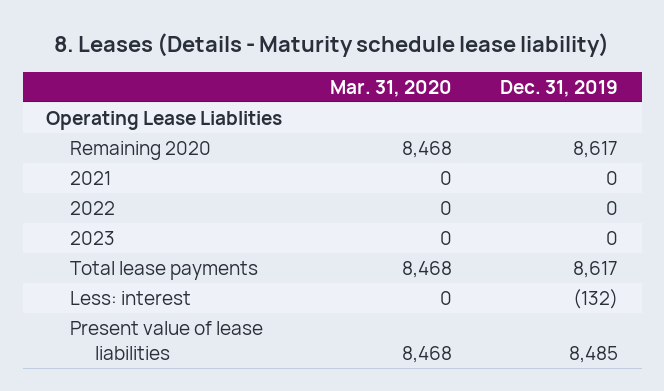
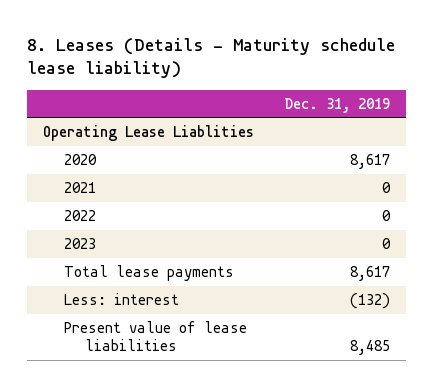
[330,79,453,97] Mar. 31, 2020 -> none
[70,141,212,161] Remaining 2020 -> [63,154,97,166] 2020

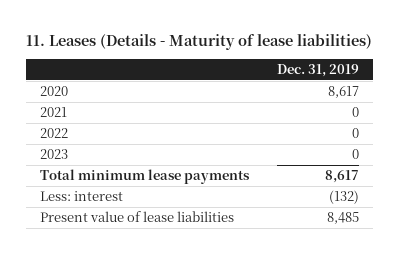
[27,37,396,79] 8. Leases (Details - Maturity schedule lease liability) -> [26,33,373,50] 11. Leases (Details - Maturity of lease liabilities)
[42,125,254,142] Operating Lease Liablities -> none
[63,265,234,282] Total lease payments -> [40,169,251,185] Total minimum lease payments

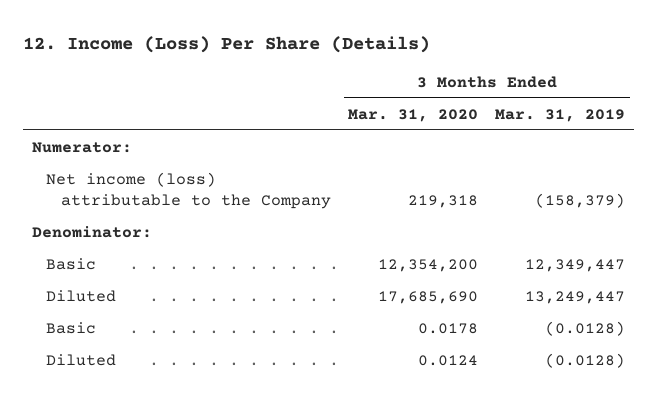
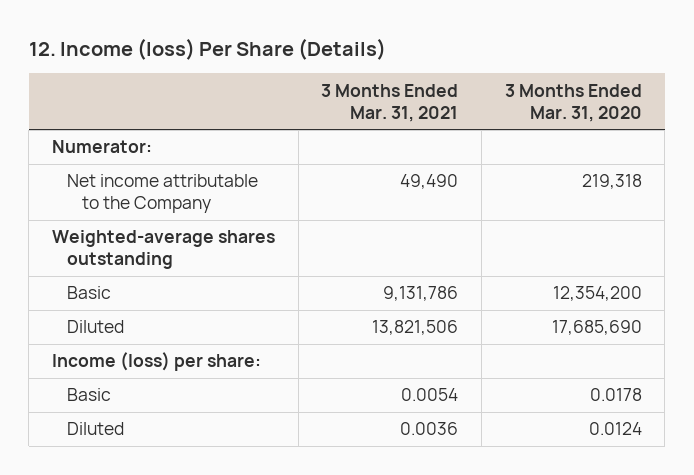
[23,36,431,54] 12. Income (Loss) Per Share (Details) -> [28,37,386,60] 12. Income (loss) Per Share (Details)
[495,108,626,122] Mar. 31, 2019 -> none
none -> [321,83,459,122] 3 Months Ended Mar. 31, 2021
[31,225,152,238] Denominator: -> none
[46,171,331,210] Net income (loss) attributable to the Company -> [67,174,259,214] Net income attributable to the Company
none -> [52,230,276,270] Weighted-average shares outstanding
none -> [52,352,262,372] Income (loss) per share:

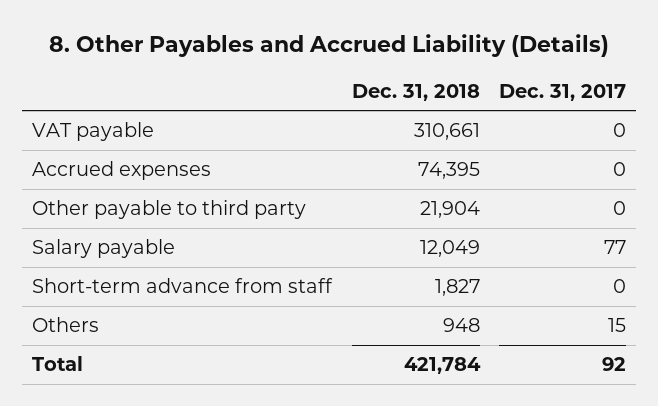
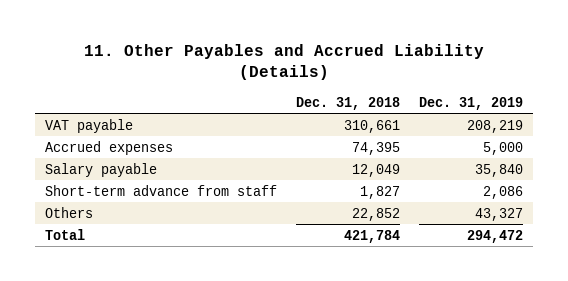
[49,34,610,58] 8. Other Payables and Accrued Liability (Details) -> [84,44,485,81] 11. Other Payables and Accrued Liability (Details)
[499,83,627,101] Dec. 31, 2017 -> none
none -> [419,96,524,110] Dec. 31, 2019
[32,200,307,220] Other payable to third party -> none
[442,318,480,333] 948 -> [352,207,401,221] 22,852

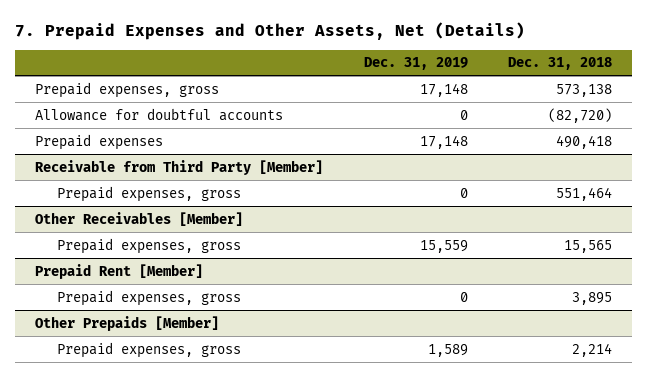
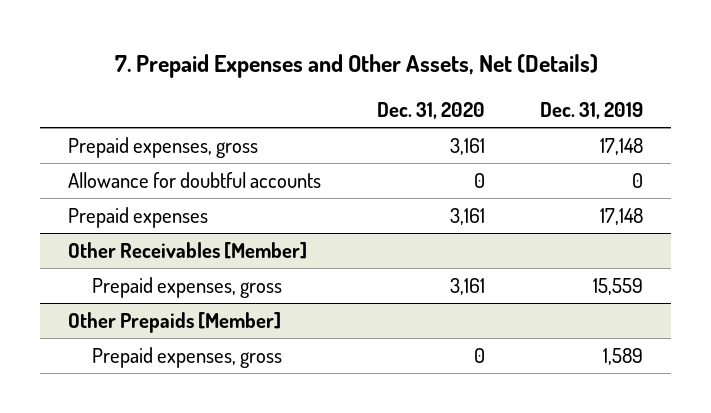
[507,57,612,71] Dec. 31, 2018 -> none
none -> [376,102,485,120] Dec. 31, 2020
[35,159,324,175] Receivable from Third Party [Member] -> none
[56,185,241,202] Prepaid expenses, gross -> none
[35,263,204,279] Prepaid Rent [Member] -> none
[56,289,241,306] Prepaid expenses, gross -> none

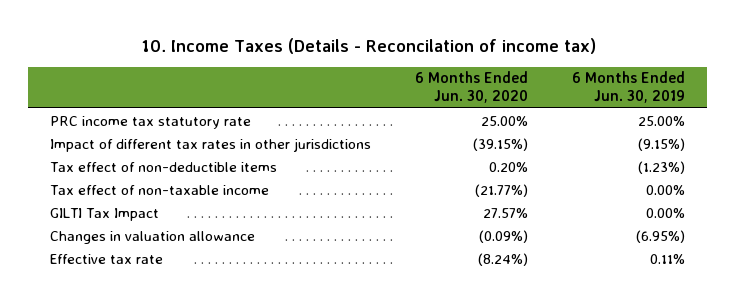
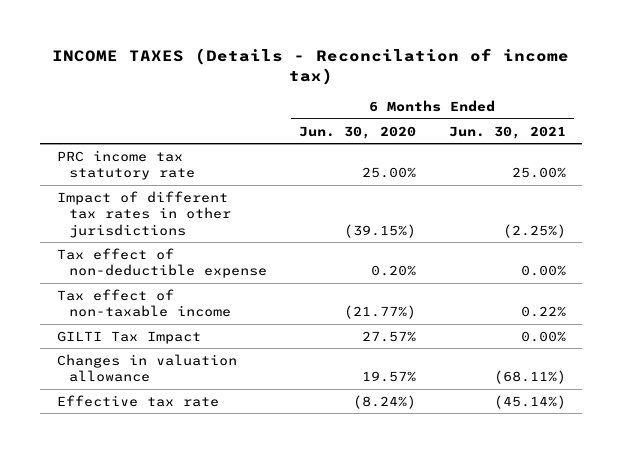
[140,37,596,54] 10. Income Taxes (Details - Reconcilation of income tax) -> [52,47,570,86] INCOME TAXES (Details - Reconcilation of income tax)
[571,71,685,104] 6 Months Ended Jun. 30, 2019 -> none
none -> [448,125,566,139] Jun. 30, 2021
[50,161,278,172] Tax effect of non-deductible items -> [56,247,267,279] Tax effect of non-deductible expense
[479,229,529,243] (0.09%) -> [362,371,417,383] 19.57%

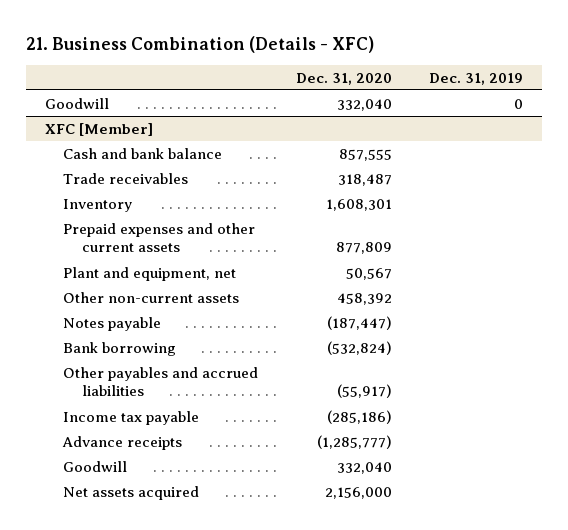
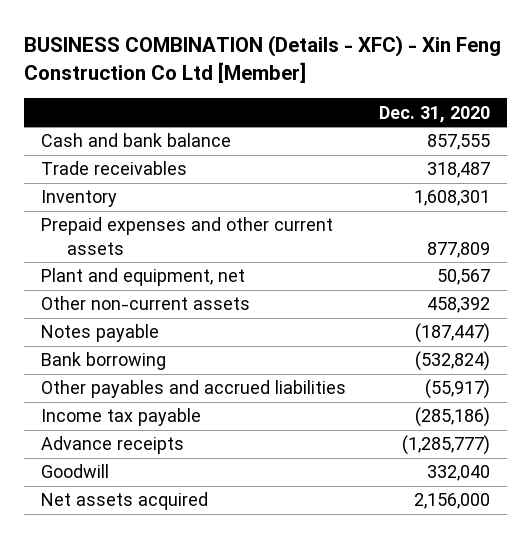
[26,35,375,53] 21. Business Combination (Details - XFC) -> [24,35,502,84] BUSINESS COMBINATION (Details - XFC) - Xin Feng Construction Co Ltd [Member]
[429,72,524,85] Dec. 31, 2019 -> none
[44,97,109,109] Goodwill -> none
[44,122,153,136] XFC [Member] -> none

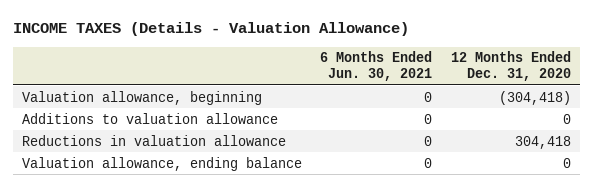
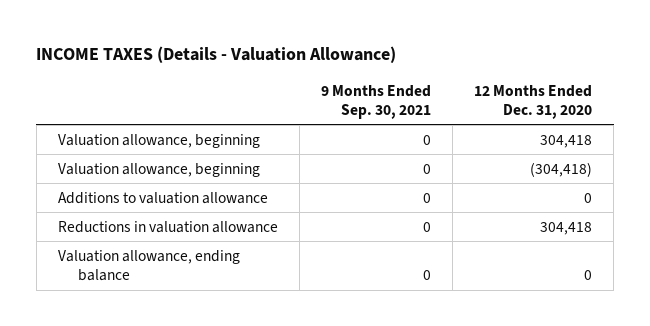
[320,51,433,81] 6 Months Ended Jun. 30, 2021 -> none
none -> [321,84,432,120] 9 Months Ended Sep. 30, 2021
none -> [58,133,261,148] Valuation allowance, beginning

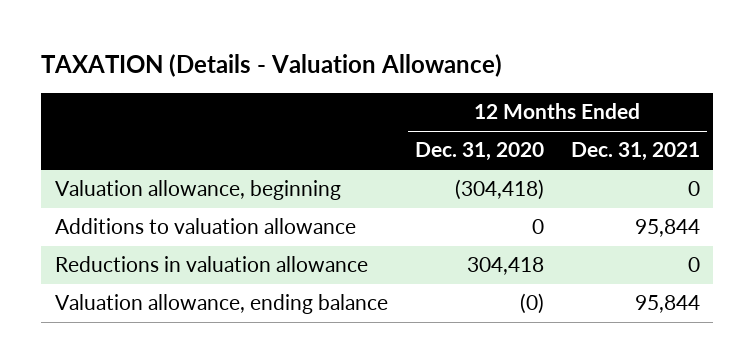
[36,46,397,64] INCOME TAXES (Details - Valuation Allowance) -> [40,53,502,77] TAXATION (Details - Valuation Allowance)
[321,84,432,120] 9 Months Ended Sep. 30, 2021 -> none
none -> [570,142,700,162] Dec. 31, 2021
[58,133,261,148] Valuation allowance, beginning -> none
[584,270,593,281] 0 -> [519,293,544,315] (0)

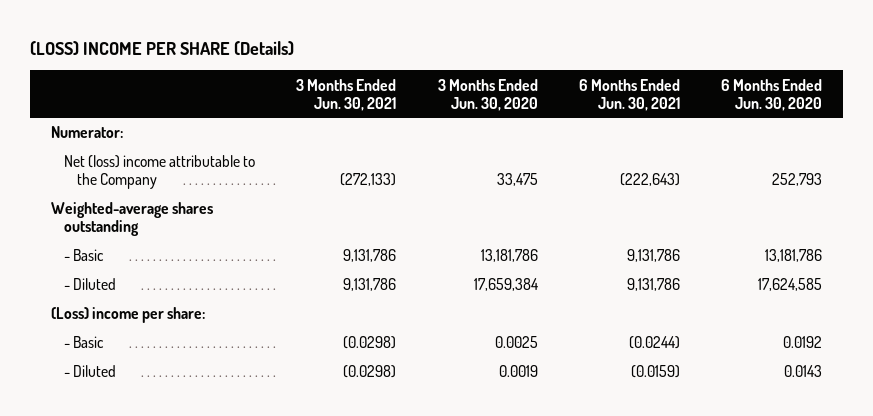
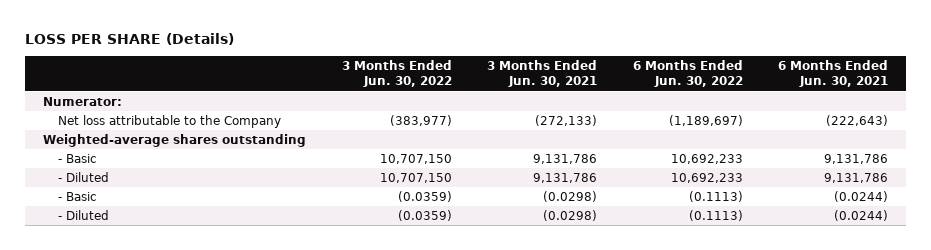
[30,40,295,56] (LOSS) INCOME PER SHARE (Details) -> [25,32,235,45] LOSS PER SHARE (Details)
[437,78,538,111] 3 Months Ended Jun. 30, 2020 -> none
[721,78,823,111] 6 Months Ended Jun. 30, 2020 -> none
none -> [341,60,452,88] 3 Months Ended Jun. 30, 2022
none -> [632,60,743,88] 6 Months Ended Jun. 30, 2022
[63,155,255,190] Net (loss) income attributable to the Company -> [57,115,281,129] Net loss attributable to the Company
[50,307,205,324] (Loss) income per share: -> none
[630,365,680,379] (0.0159) -> [834,210,889,222] (0.0244)

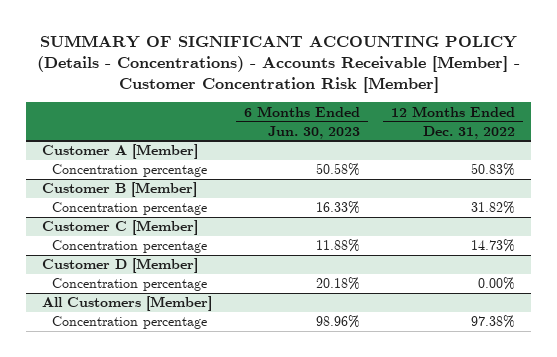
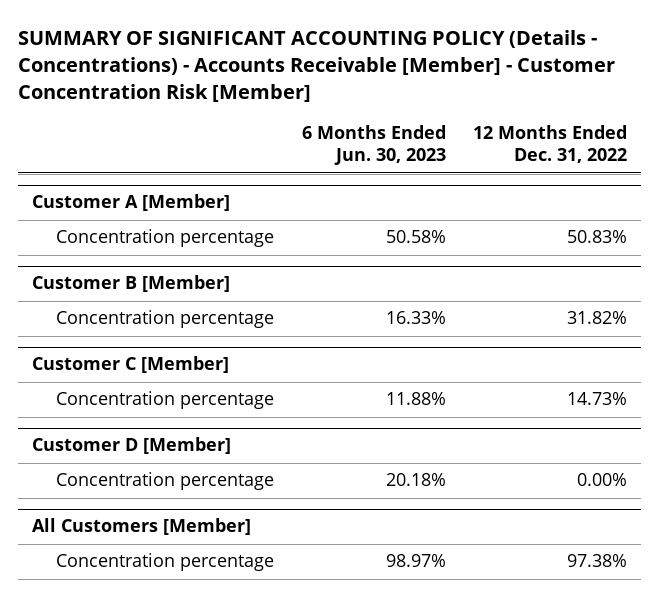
[315,315,360,329] 98.96% -> [385,554,446,568] 98.97%

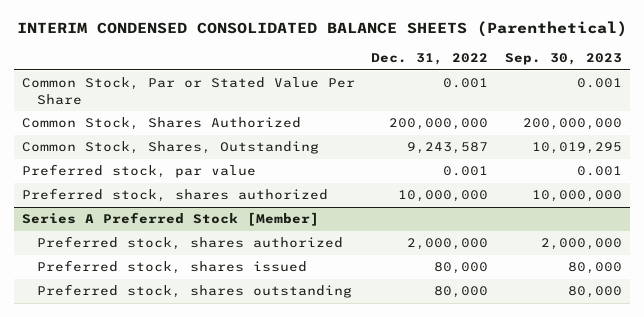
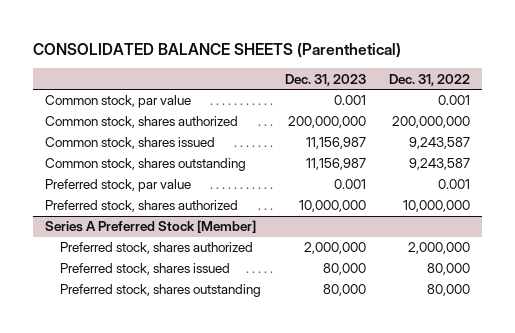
[16,21,627,38] INTERIM CONDENSED CONSOLIDATED BALANCE SHEETS (Parenthetical) -> [33,42,402,58] CONSOLIDATED BALANCE SHEETS (Parenthetical)
[504,53,622,66] Sep. 30, 2023 -> none
none -> [284,73,366,86] Dec. 31, 2023
[21,77,355,105] Common Stock, Par or Stated Value Per Share -> [44,95,191,109] Common stock, par value
[21,117,301,131] Common Stock, Shares Authorized -> [44,116,238,129] Common stock, shares authorized
none -> [44,137,215,150] Common stock, shares issued
[21,141,319,155] Common Stock, Shares, Outstanding -> [44,158,246,172] Common stock, shares outstanding

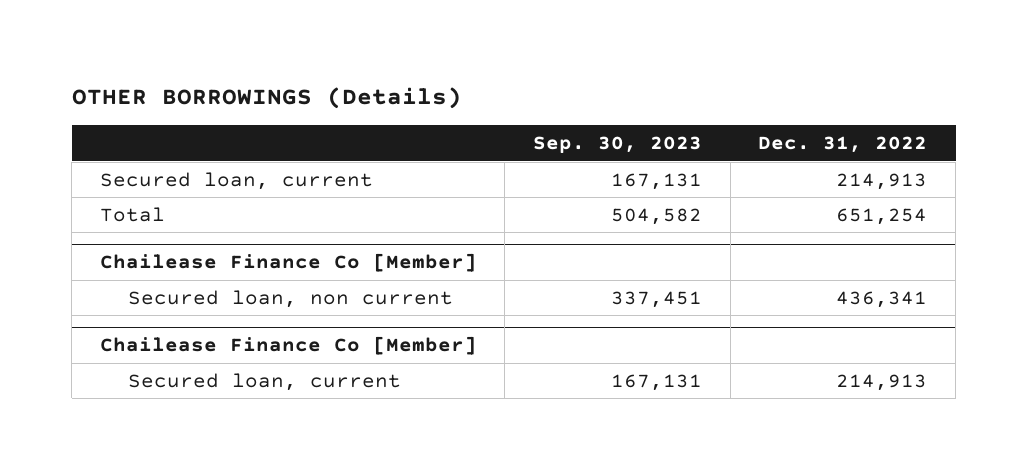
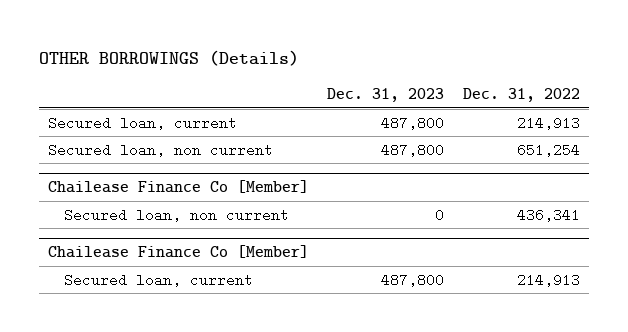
[533,136,703,154] Sep. 30, 2023 -> none
none -> [327,88,445,103] Dec. 31, 2023
[99,206,165,222] Total -> [47,142,273,157] Secured loan, non current

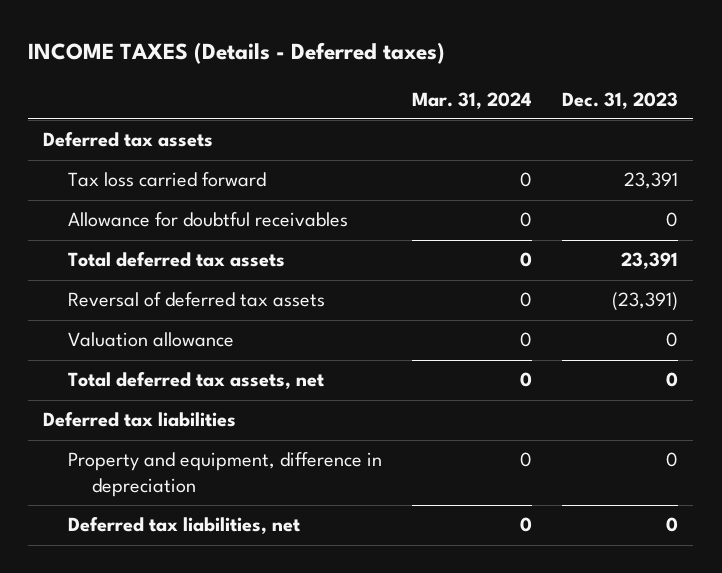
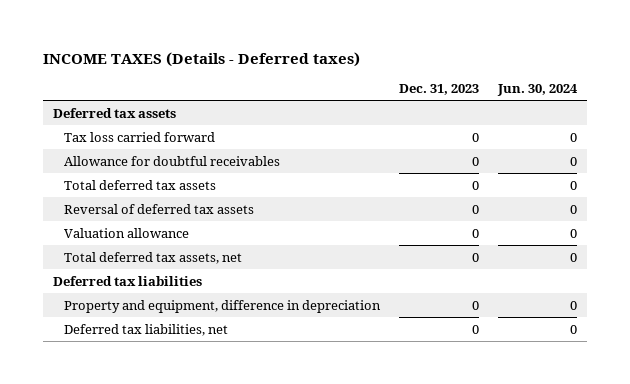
[411,91,532,109] Mar. 31, 2024 -> none
none -> [497,84,579,97] Jun. 30, 2024
[624,172,679,190] 23,391 -> [471,132,479,142] 0
[621,252,679,270] 23,391 -> [471,180,479,190] 0
[612,292,679,312] (23,391) -> [471,204,479,214] 0

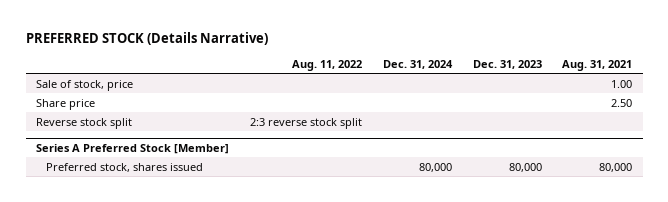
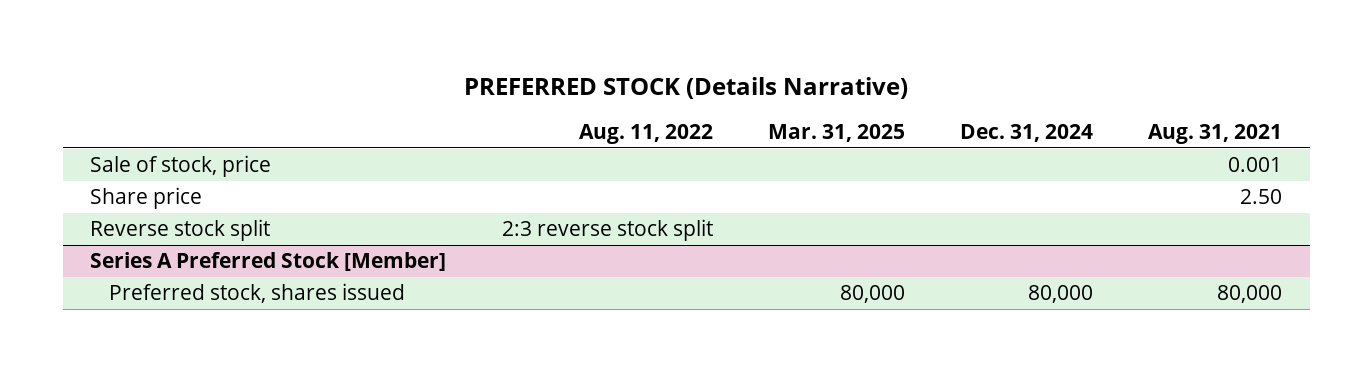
[472,59,542,69] Dec. 31, 2023 -> none
none -> [767,123,905,142] Mar. 31, 2025
[611,79,633,88] 1.00 -> [1227,157,1282,173] 0.001

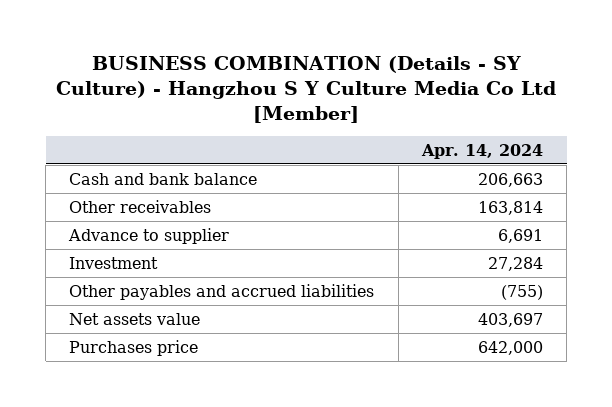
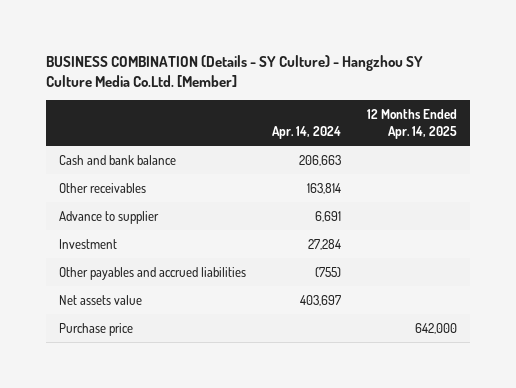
[56,56,557,124] BUSINESS COMBINATION (Details - SY Culture) - Hangzhou S Y Culture Media Co Ltd [Member] -> [46,54,424,88] BUSINESS COMBINATION (Details - SY Culture) - Hangzhou SY Culture Media Co.Ltd. [Member]
none -> [367,108,458,140] 12 Months Ended Apr. 14, 2025
[69,339,199,356] Purchases price -> none
none -> [59,322,134,336] Purchase price

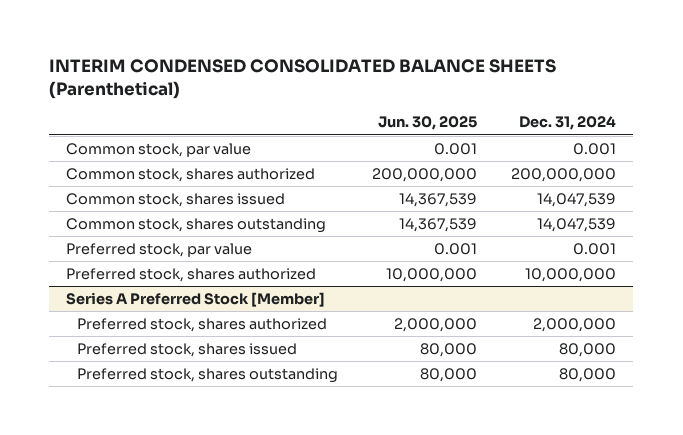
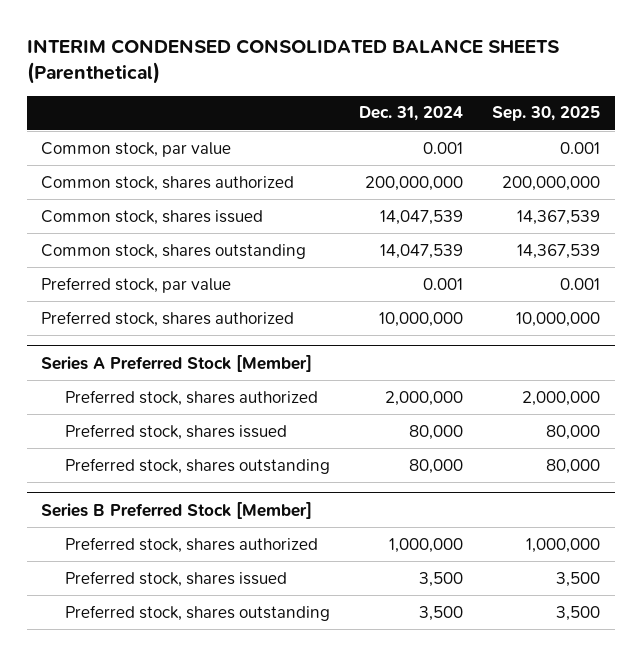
[378,116,478,131] Jun. 30, 2025 -> none
none -> [492,106,601,122] Sep. 30, 2025
none -> [41,501,313,519] Series B Preferred Stock [Member]
none -> [64,536,318,553] Preferred stock, shares authorized
none -> [64,570,287,587] Preferred stock, shares issued
none -> [64,604,330,621] Preferred stock, shares outstanding

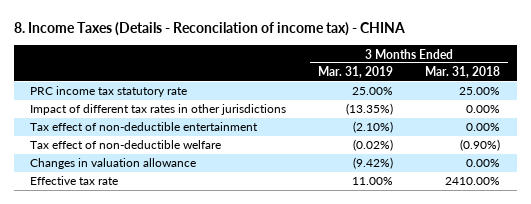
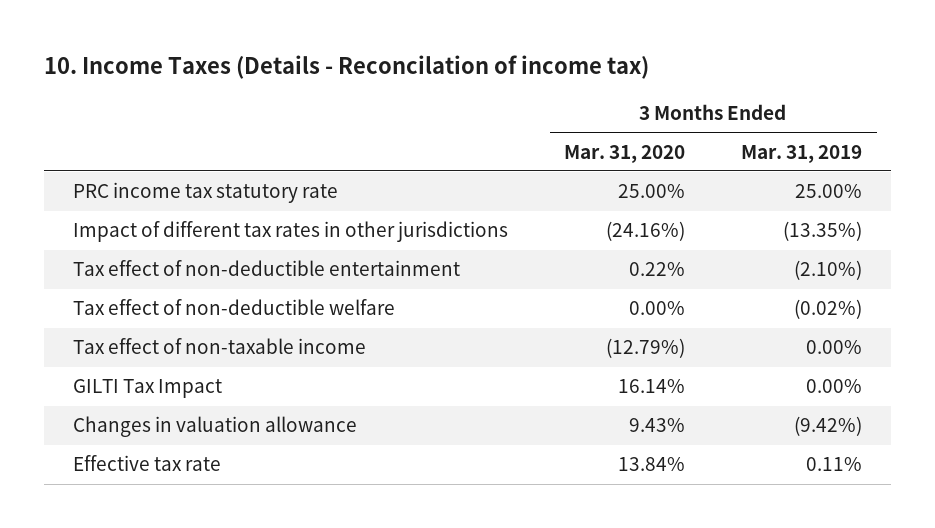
[14,22,406,37] 8. Income Taxes (Details - Reconcilation of income tax) - CHINA -> [44,55,650,80] 10. Income Taxes (Details - Reconcilation of income tax)
[425,66,501,79] Mar. 31, 2018 -> none
none -> [564,144,686,163] Mar. 31, 2020
none -> [72,338,366,355] Tax effect of non-taxable income
none -> [72,379,222,399] GILTI Tax Impact
[352,177,394,186] 11.00% -> [806,457,863,472] 0.11%

